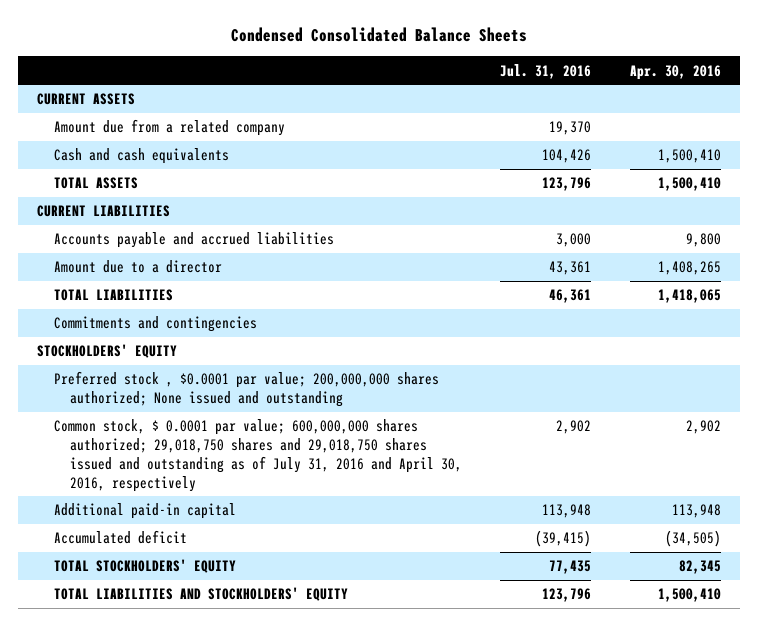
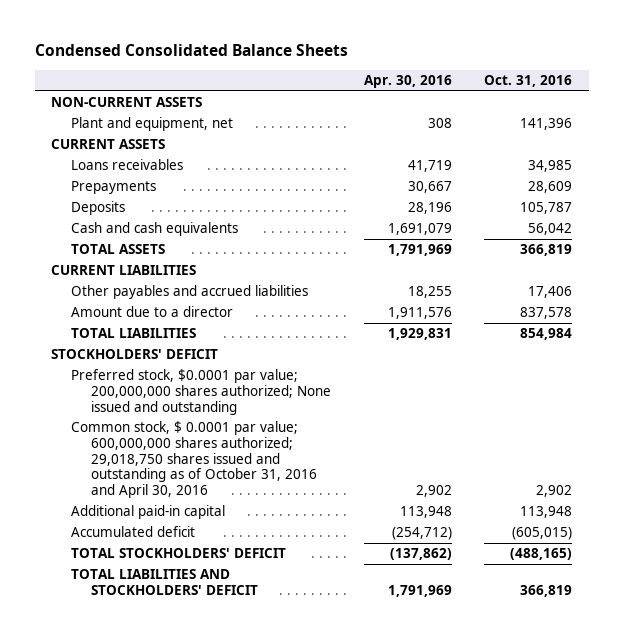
[500,63,592,79] Jul. 31, 2016 -> none
none -> [484,75,573,88] Oct. 31, 2016
none -> [51,97,203,108] NON-CURRENT ASSETS
none -> [71,117,234,132] Plant and equipment, net
[53,119,285,137] Amount due from a related company -> none
none -> [71,159,184,171] Loans receivables
none -> [71,181,157,195] Prepayments
none -> [71,201,126,216] Deposits
[658,149,722,164] 1,500,410 -> [387,223,452,236] 1,691,079
[658,177,722,192] 1,500,410 -> [387,244,452,257] 1,791,969
[53,232,334,249] Accounts payable and accrued liabilities -> none
[53,316,257,333] Commitments and contingencies -> none
none -> [71,285,309,300] Other payables and accrued liabilities
[658,261,722,276] 1,408,265 -> [387,307,452,320] 1,911,576
[658,289,722,304] 1,418,065 -> [387,328,452,341] 1,929,831
[37,344,178,359] STOCKHOLDERS' EQUITY -> [51,349,219,360] STOCKHOLDERS' DEFICIT
[53,371,439,408] Preferred stock , $0.0001 par value; 200,000,000 shares authorized; None issued and outstanding -> [71,369,332,415] Preferred stock, $0.0001 par value; 200,000,000 shares authorized; None issued and outstanding
[53,419,462,492] Common stock, $ 0.0001 par value; 600,000,000 shares authorized; 29,018,750 shares and 29,018,750 shares issued and outstanding as of July 31, 2016 and April 30, 2016, respectively -> [71,421,318,499] Common stock, $ 0.0001 par value; 600,000,000 shares authorized; 29,018,750 shares issued and outstanding as of October 31, 2016 and April 30, 2016
[665,530,722,548] (34,505) -> [391,527,452,541] (254,712)
[53,559,236,574] TOTAL STOCKHOLDERS' EQUITY -> [71,548,287,559] TOTAL STOCKHOLDERS' DEFICIT
[679,560,722,575] 82,345 -> [389,548,452,561] (137,862)
[53,587,348,602] TOTAL LIABILITIES AND STOCKHOLDERS' EQUITY -> [71,569,259,596] TOTAL LIABILITIES AND STOCKHOLDERS' DEFICIT
[658,588,722,603] 1,500,410 -> [387,585,452,598] 1,791,969

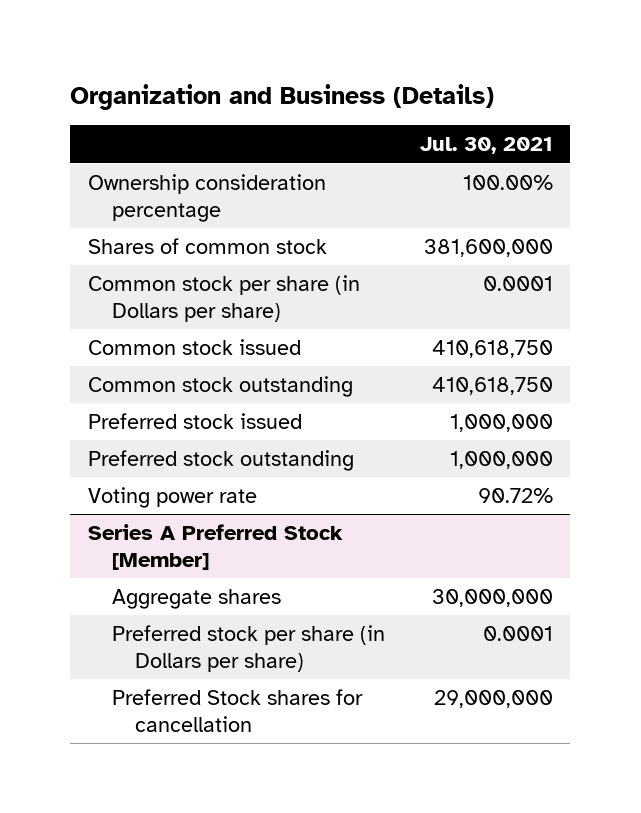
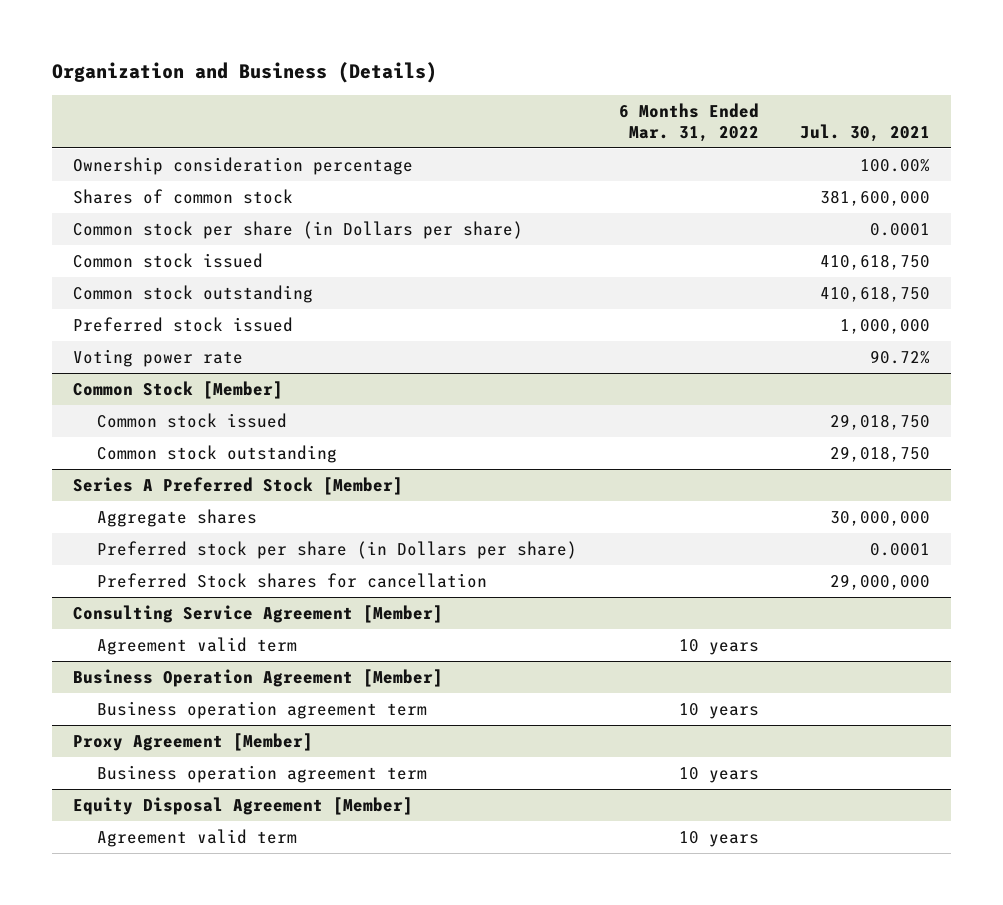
none -> [618,103,759,142] 6 Months Ended Mar. 31, 2022
[87,449,354,471] Preferred stock outstanding -> none
none -> [72,380,283,399] Common Stock [Member]
none -> [97,412,288,428] Common stock issued
none -> [97,444,338,463] Common stock outstanding
none -> [72,604,443,623] Consulting Service Agreement [Member]
none -> [97,636,298,655] Agreement valid term
none -> [72,668,443,687] Business Operation Agreement [Member]
none -> [97,700,428,719] Business operation agreement term
none -> [72,732,313,751] Proxy Agreement [Member]
none -> [97,764,428,783] Business operation agreement term
none -> [72,796,413,815] Equity Disposal Agreement [Member]
none -> [97,828,298,847] Agreement valid term

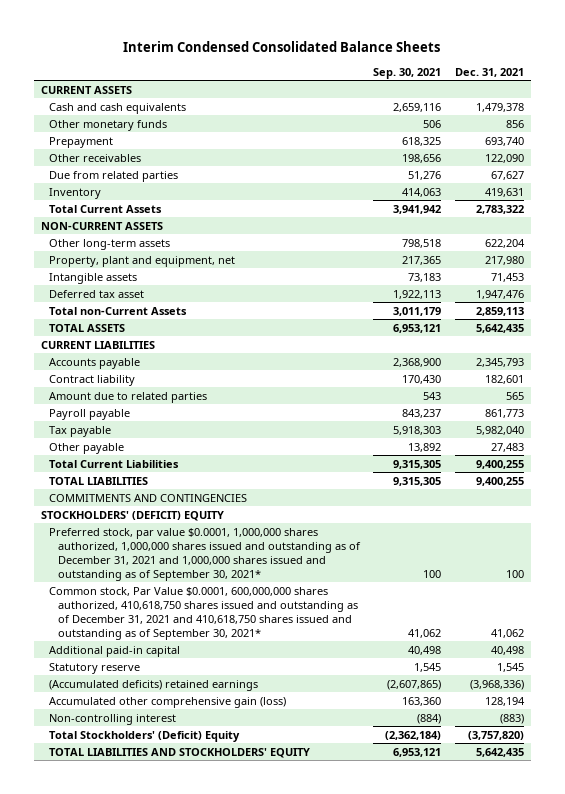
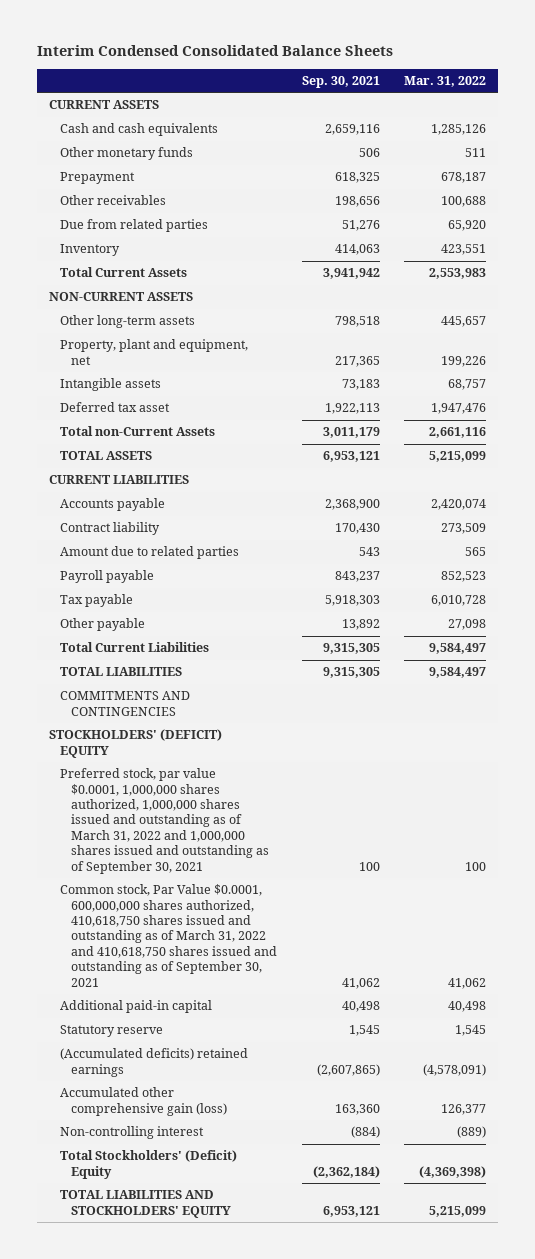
[454,67,524,77] Dec. 31, 2021 -> none
none -> [404,75,487,87] Mar. 31, 2022
[49,527,361,581] Preferred stock, par value $0.0001, 1,000,000 shares authorized, 1,000,000 shares issued and outstanding as of December 31, 2021 and 1,000,000 shares issued and outstanding as of September 30, 2021* -> [60,768,270,874] Preferred stock, par value $0.0001, 1,000,000 shares authorized, 1,000,000 shares issued and outstanding as of March 31, 2022 and 1,000,000 shares issued and outstanding as of September 30, 2021
[49,586,358,640] Common stock, Par Value $0.0001, 600,000,000 shares authorized, 410,618,750 shares issued and outstanding as of December 31, 2021 and 410,618,750 shares issued and outstanding as of September 30, 2021* -> [60,884,278,987] Common stock, Par Value $0.0001, 600,000,000 shares authorized, 410,618,750 shares issued and outstanding as of March 31, 2022 and 410,618,750 shares issued and outstanding as of September 30, 2021

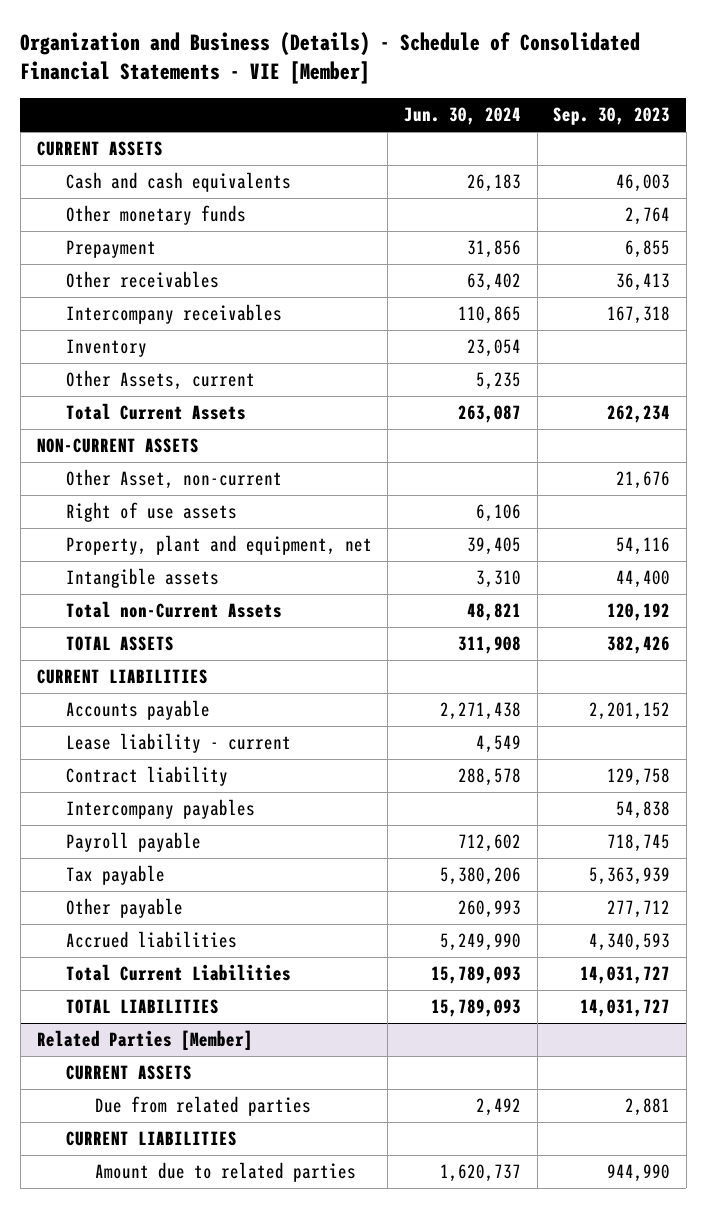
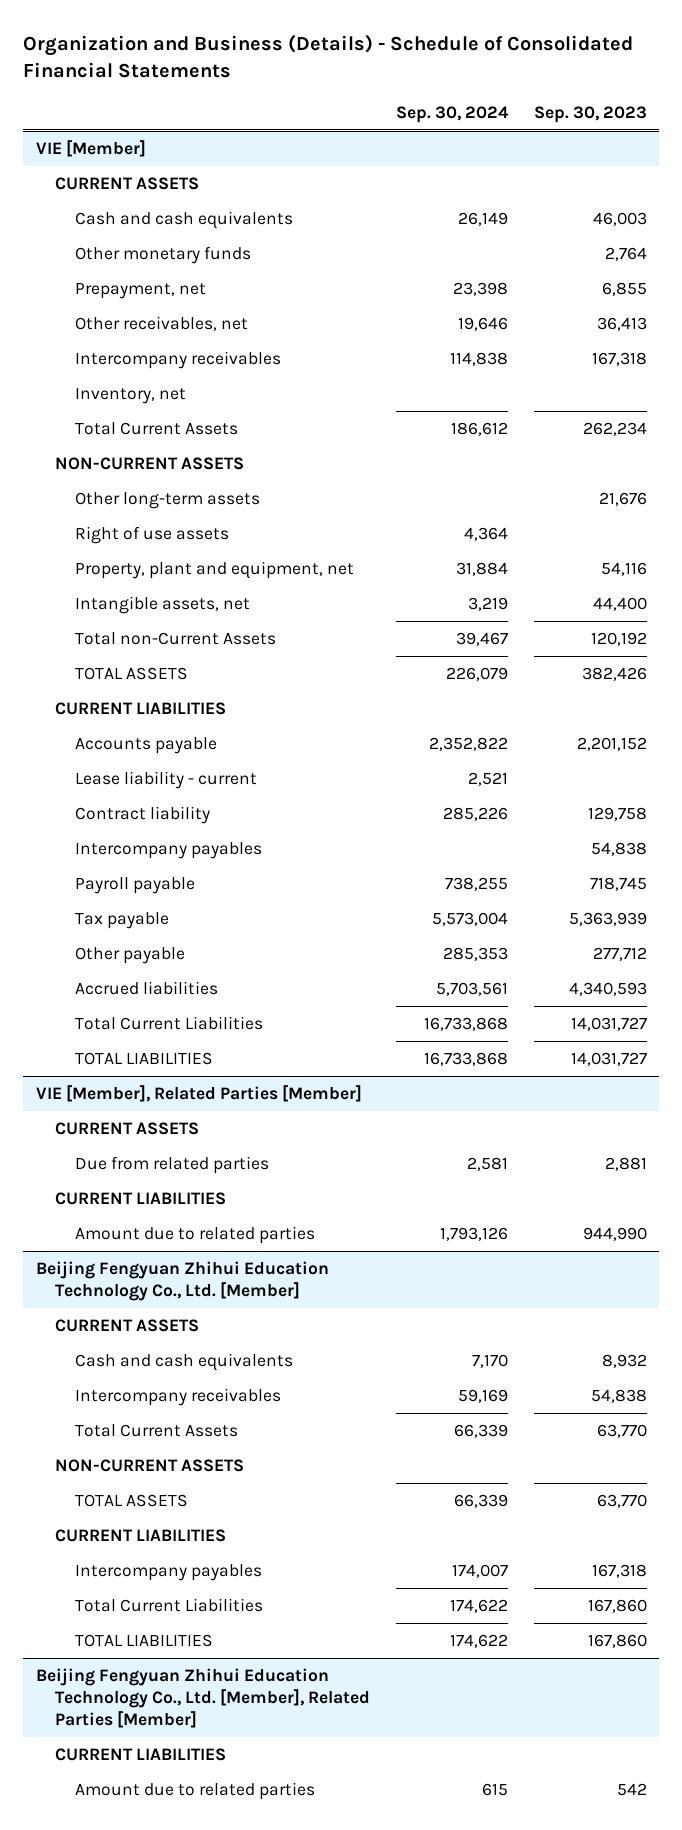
[20,31,641,85] Organization and Business (Details) - Schedule of Consolidated Financial Statements - VIE [Member] -> [23,34,634,79] Organization and Business (Details) - Schedule of Consolidated Financial Statements
[403,107,521,126] Jun. 30, 2024 -> none
none -> [395,105,509,123] Sep. 30, 2024
none -> [35,140,146,158] VIE [Member]
[65,240,156,259] Prepayment -> [74,283,206,300] Prepayment, net
[65,271,219,289] Other receivables -> [74,316,248,332] Other receivables, net
[65,370,255,391] Other Assets, current -> none
[65,339,147,358] Inventory -> [74,388,186,405] Inventory, net
[65,469,282,490] Other Asset, non-current -> [74,492,260,510] Other long-term assets
[65,568,219,589] Intangible assets -> [74,596,250,615] Intangible assets, net
[36,1030,253,1051] Related Parties [Member] -> [35,1085,362,1103] VIE [Member], Related Parties [Member]
none -> [35,1261,329,1301] Beijing Fengyuan Zhihui Education Technology Co., Ltd. [Member]
none -> [55,1319,200,1333] CURRENT ASSETS
none -> [74,1353,293,1372] Cash and cash equivalents
none -> [74,1388,281,1407] Intercompany receivables
none -> [74,1424,238,1438] Total Current Assets
none -> [55,1459,245,1473] NON-CURRENT ASSETS
none -> [74,1494,188,1508] TOTAL ASSETS
none -> [55,1529,227,1543] CURRENT LIABILITIES
none -> [74,1564,262,1582] Intercompany payables
none -> [74,1598,263,1613] Total Current Liabilities
none -> [74,1634,213,1648] TOTAL LIABILITIES
none -> [35,1668,371,1728] Beijing Fengyuan Zhihui Education Technology Co., Ltd. [Member], Related Parties [Member]
none -> [55,1748,227,1762] CURRENT LIABILITIES
none -> [74,1782,315,1801] Amount due to related parties

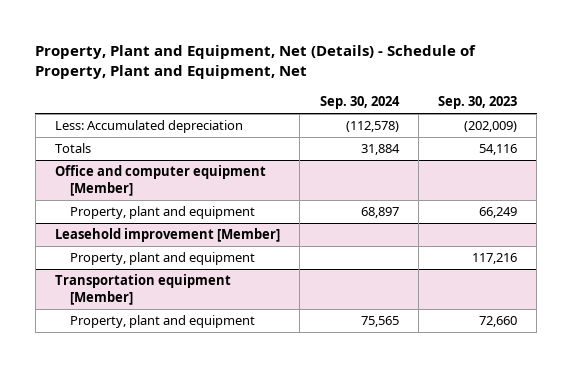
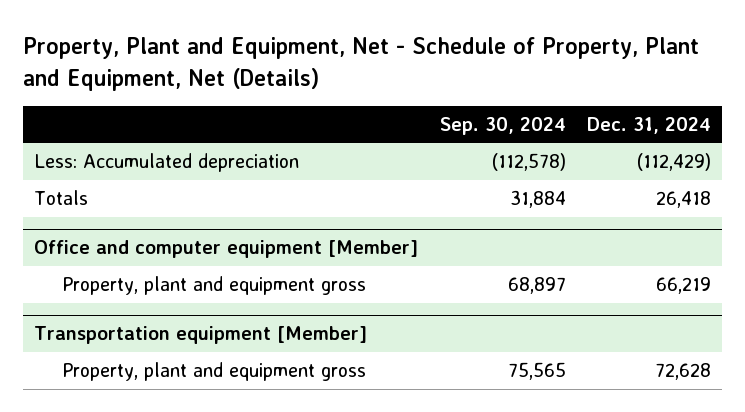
[35,44,477,80] Property, Plant and Equipment, Net (Details) - Schedule of Property, Plant and Equipment, Net -> [23,37,700,91] Property, Plant and Equipment, Net - Schedule of Property, Plant and Equipment, Net (Details)
[438,96,518,110] Sep. 30, 2023 -> none
none -> [587,116,712,134] Dec. 31, 2024
[55,228,281,243] Leasehold improvement [Member] -> none
[69,252,255,266] Property, plant and equipment -> none
[69,206,255,220] Property, plant and equipment -> [62,276,367,296] Property, plant and equipment gross
[69,315,255,329] Property, plant and equipment -> [62,362,367,382] Property, plant and equipment gross

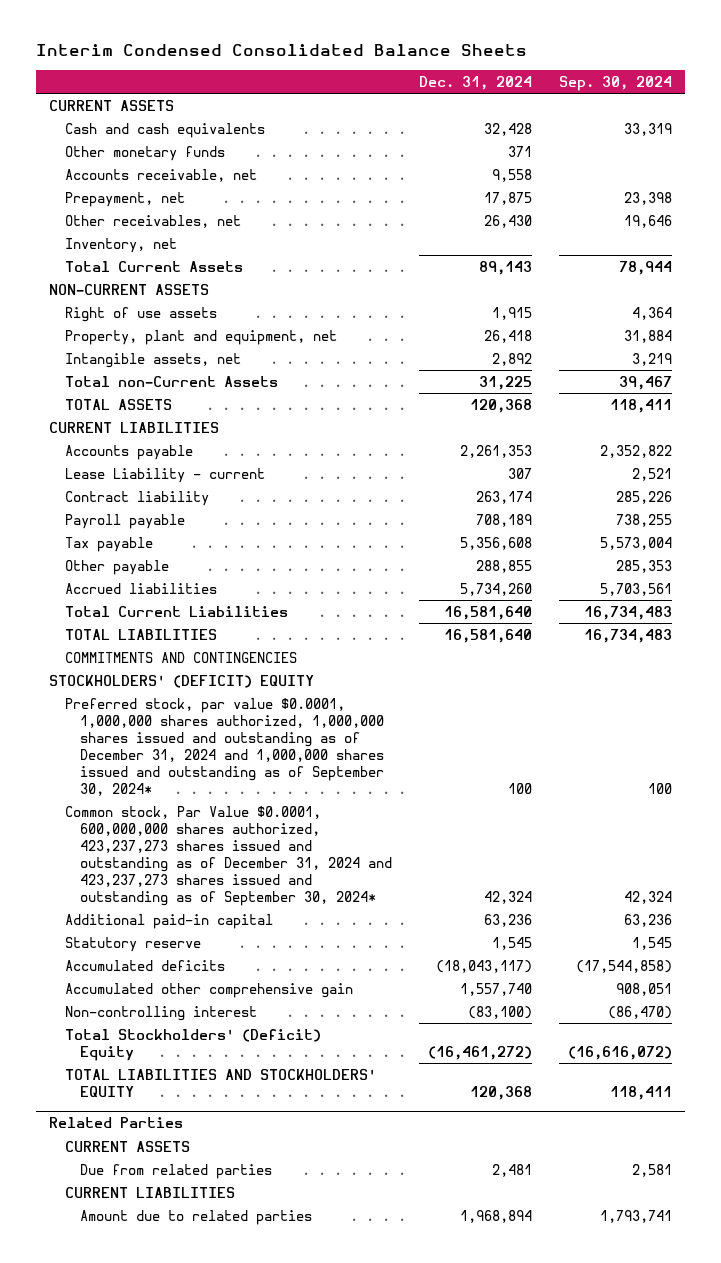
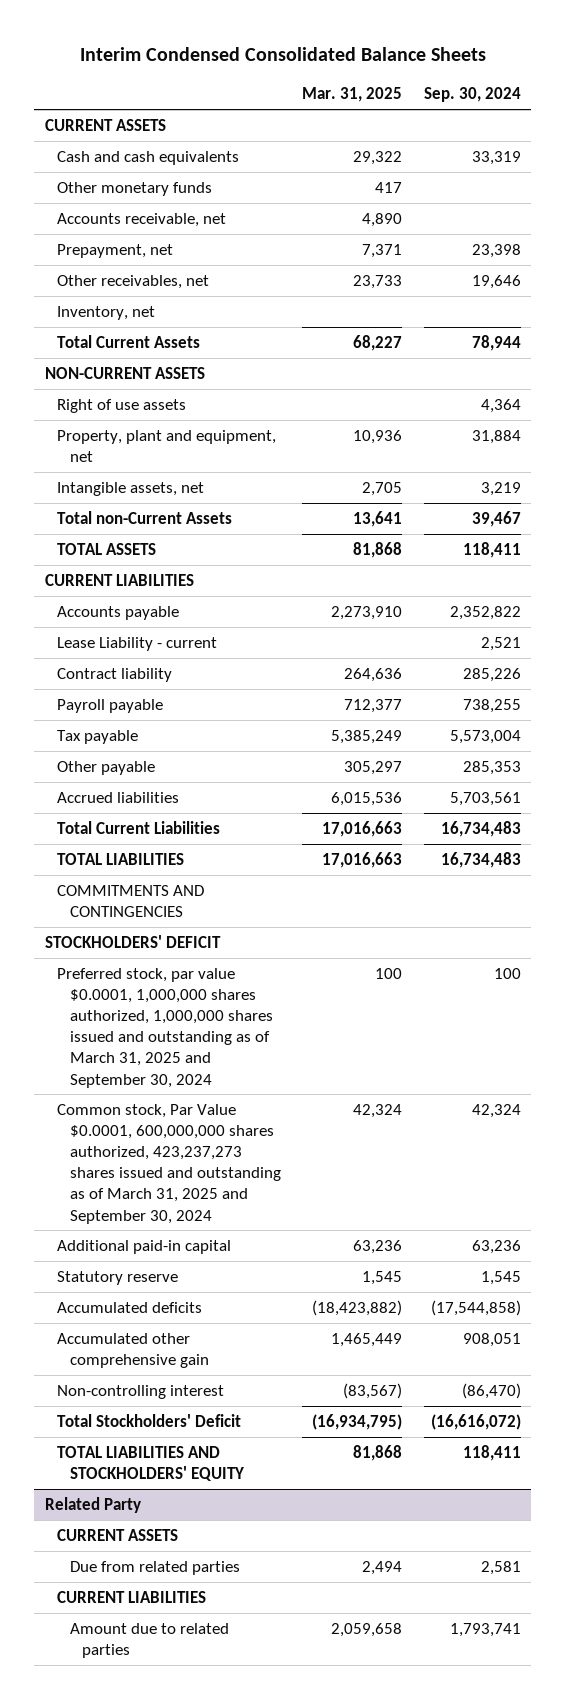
[418,75,532,90] Dec. 31, 2024 -> none
none -> [302,87,403,103] Mar. 31, 2025
[48,674,314,688] STOCKHOLDERS' (DEFICIT) EQUITY -> [44,935,221,949] STOCKHOLDERS' DEFICIT
[64,697,385,796] Preferred stock, par value $0.0001, 1,000,000 shares authorized, 1,000,000 shares issued and outstanding as of December 31, 2024 and 1,000,000 shares issued and outstanding as of September 30, 2024* -> [57,968,273,1088] Preferred stock, par value $0.0001, 1,000,000 shares authorized, 1,000,000 shares issued and outstanding as of March 31, 2025 and September 30, 2024
[64,805,393,906] Common stock, Par Value $0.0001, 600,000,000 shares authorized, 423,237,273 shares issued and outstanding as of December 31, 2024 and 423,237,273 shares issued and outstanding as of September 30, 2024* -> [57,1104,281,1224] Common stock, Par Value $0.0001, 600,000,000 shares authorized, 423,237,273 shares issued and outstanding as of March 31, 2025 and September 30, 2024
[64,1028,321,1061] Total Stockholders' (Deficit) Equity -> [57,1414,242,1428] Total Stockholders' Deficit
[48,1117,183,1129] Related Parties -> [44,1497,141,1514] Related Party

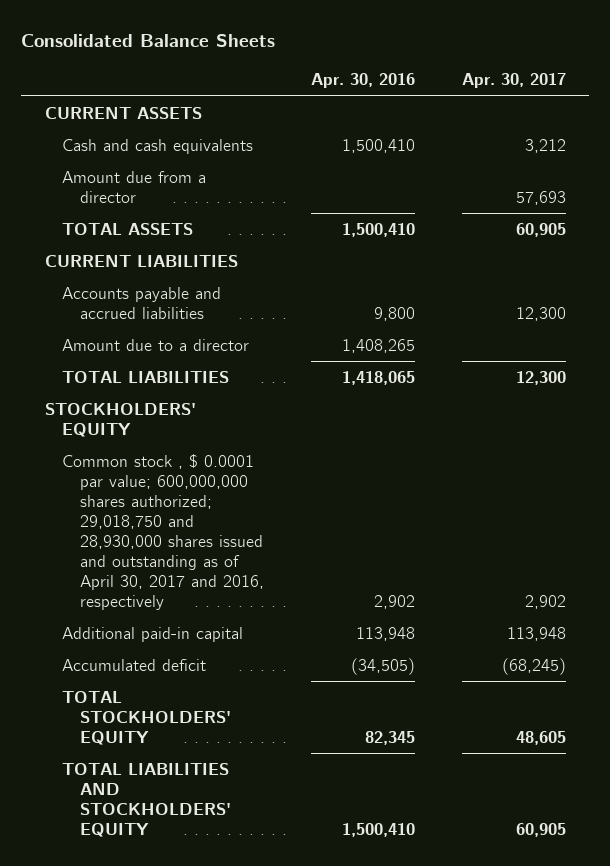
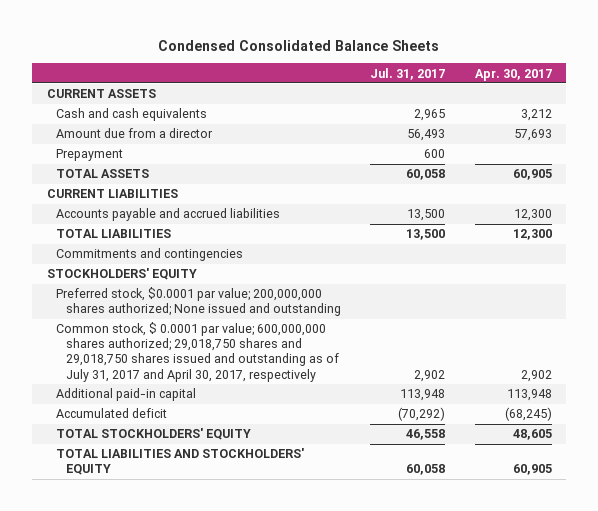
[21,34,276,48] Consolidated Balance Sheets -> [158,40,440,52] Condensed Consolidated Balance Sheets
[310,73,415,89] Apr. 30, 2016 -> none
none -> [370,67,446,80] Jul. 31, 2017
none -> [56,149,124,162] Prepayment
[62,338,250,351] Amount due to a director -> none
none -> [56,248,244,262] Commitments and contingencies
none -> [56,287,341,317] Preferred stock, $0.0001 par value; 200,000,000 shares authorized; None issued and outstanding
[62,453,265,610] Common stock , $ 0.0001 par value; 600,000,000 shares authorized; 29,018,750 and 28,930,000 shares issued and outstanding as of April 30, 2017 and 2016, respectively -> [56,322,339,382] Common stock, $ 0.0001 par value; 600,000,000 shares authorized; 29,018,750 shares and 29,018,750 shares issued and outstanding as of July 31, 2017 and April 30, 2017, respectively

